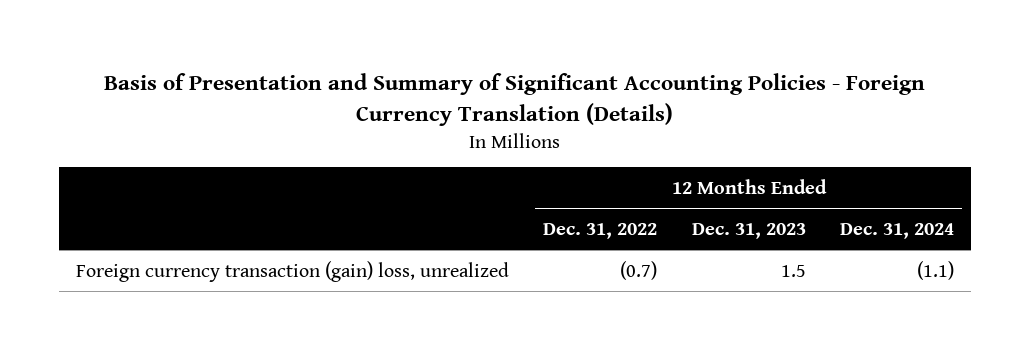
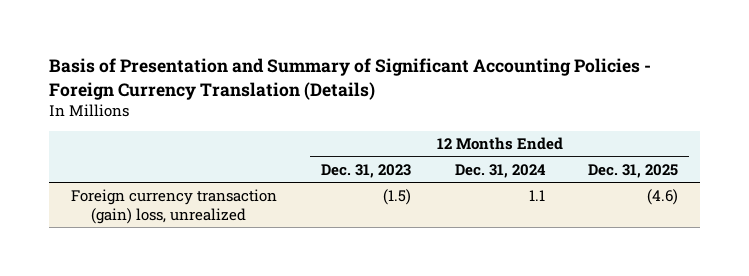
[543,222,658,239] Dec. 31, 2022 -> none
none -> [588,163,679,178] Dec. 31, 2025
[780,264,806,277] 1.5 -> [382,189,411,206] (1.5)
[916,260,954,280] (1.1) -> [528,190,545,202] 1.1

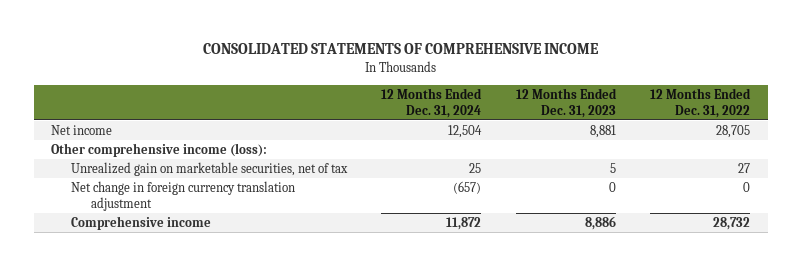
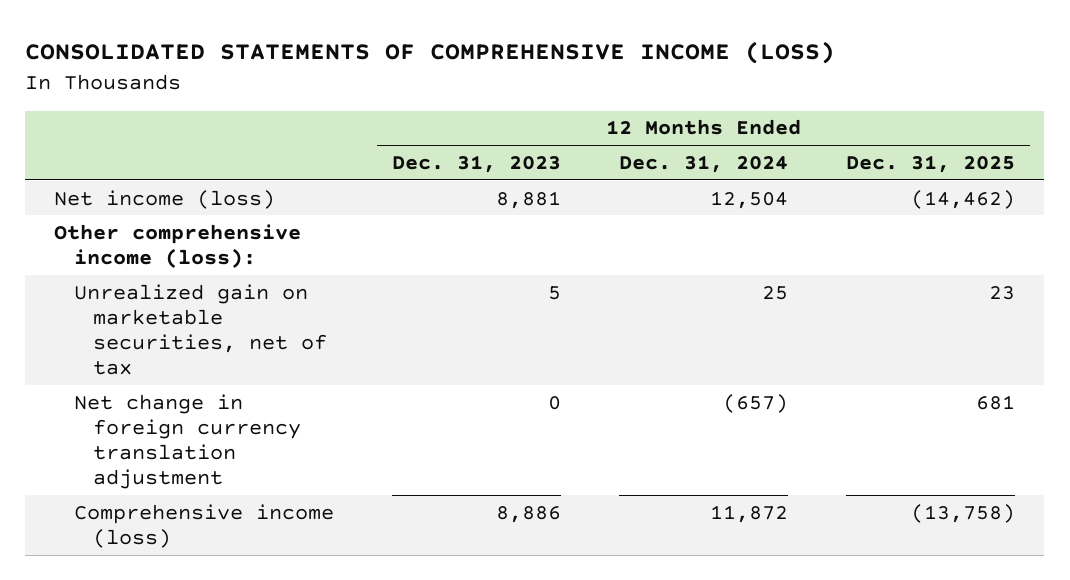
[202,43,599,55] CONSOLIDATED STATEMENTS OF COMPREHENSIVE INCOME -> [25,41,836,65] CONSOLIDATED STATEMENTS OF COMPREHENSIVE INCOME (LOSS)
[650,88,752,118] 12 Months Ended Dec. 31, 2022 -> none
none -> [846,154,1016,173] Dec. 31, 2025
[50,124,112,135] Net income -> [54,189,276,209] Net income (loss)
[70,215,211,230] Comprehensive income -> [73,503,334,548] Comprehensive income (loss)

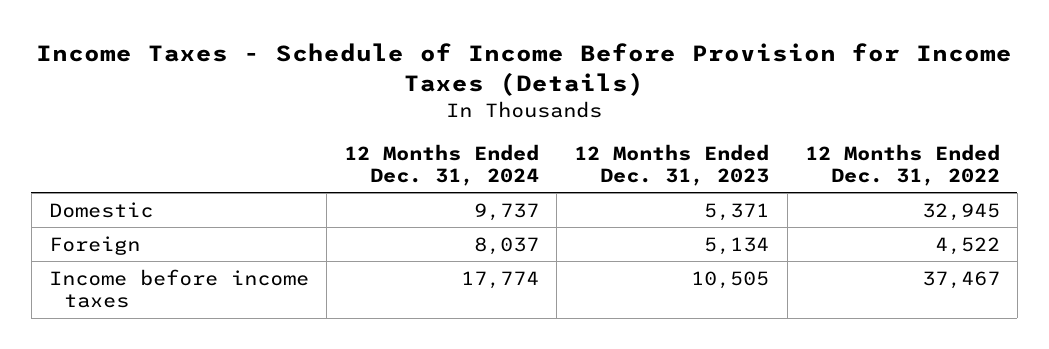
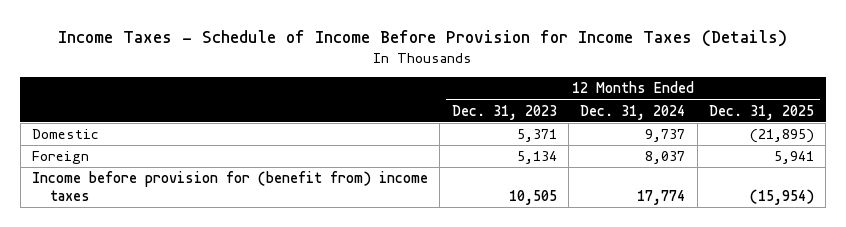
[804,143,1000,187] 12 Months Ended Dec. 31, 2022 -> none
none -> [708,104,814,120] Dec. 31, 2025
[48,268,309,309] Income before income taxes -> [31,171,428,201] Income before provision for (benefit from) income taxes

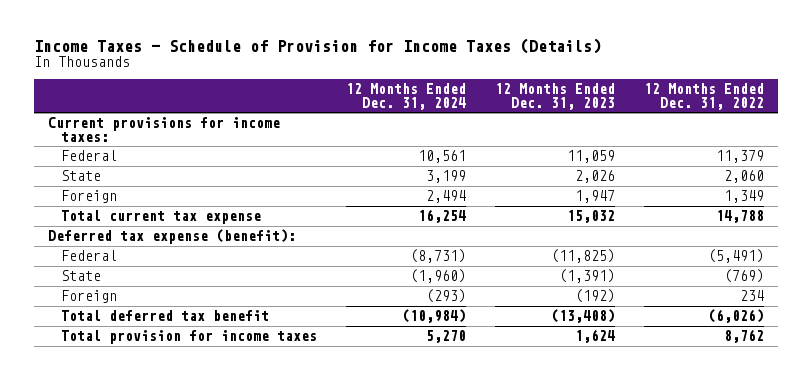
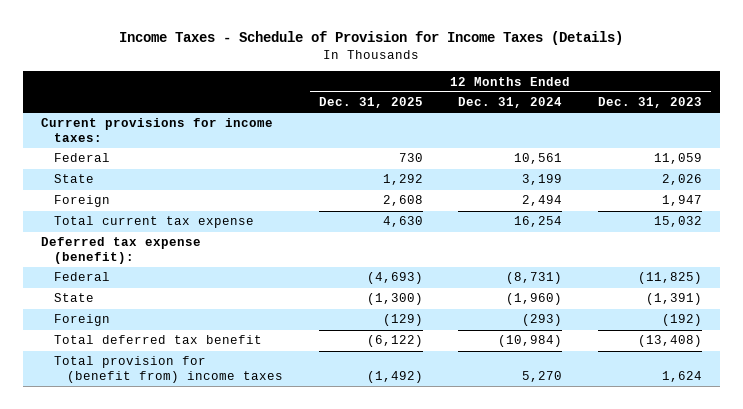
[643,83,764,110] 12 Months Ended Dec. 31, 2022 -> none
none -> [318,97,423,109] Dec. 31, 2025
[60,330,317,345] Total provision for income taxes -> [54,356,283,383] Total provision for (benefit from) income taxes

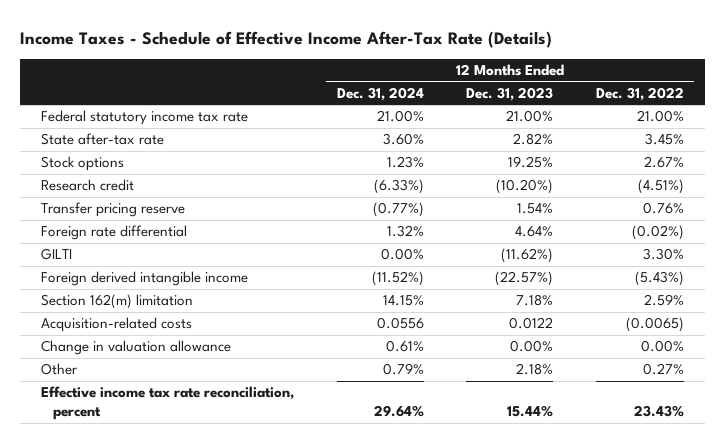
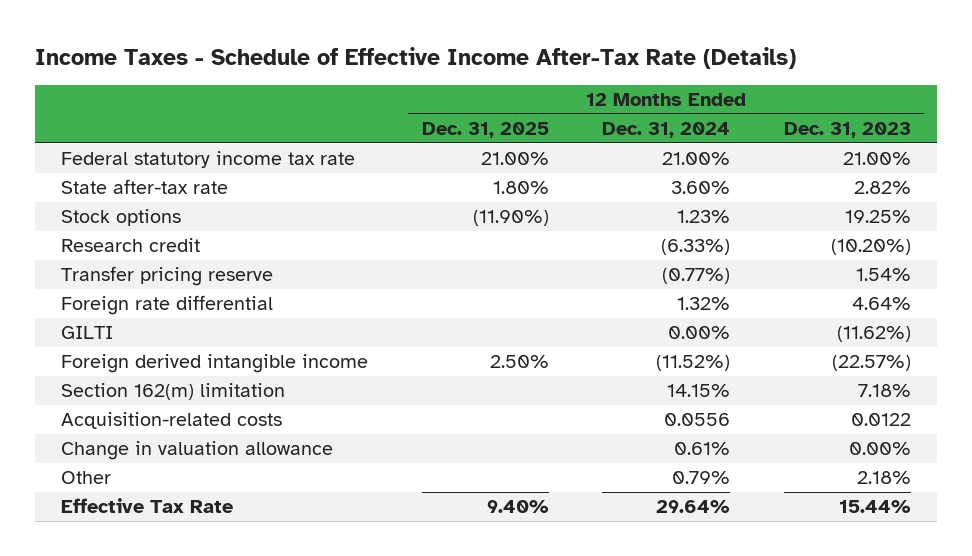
[595,86,684,101] Dec. 31, 2022 -> none
none -> [421,121,549,138] Dec. 31, 2025
[41,386,295,421] Effective income tax rate reconciliation, percent -> [61,498,234,514] Effective Tax Rate

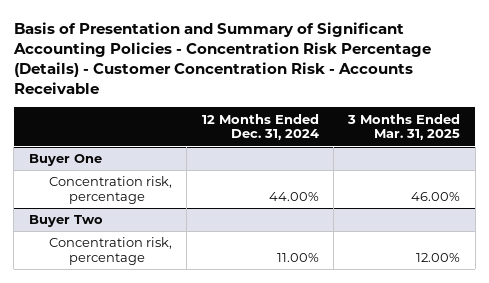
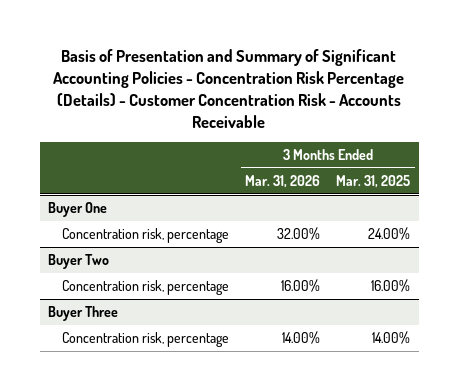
[201,113,319,141] 12 Months Ended Dec. 31, 2024 -> none
none -> [245,174,321,188] Mar. 31, 2026
[411,192,461,202] 46.00% -> [368,227,411,241] 24.00%
[416,253,461,263] 12.00% -> [371,279,411,293] 16.00%
none -> [48,306,119,322] Buyer Three
none -> [61,332,229,348] Concentration risk, percentage

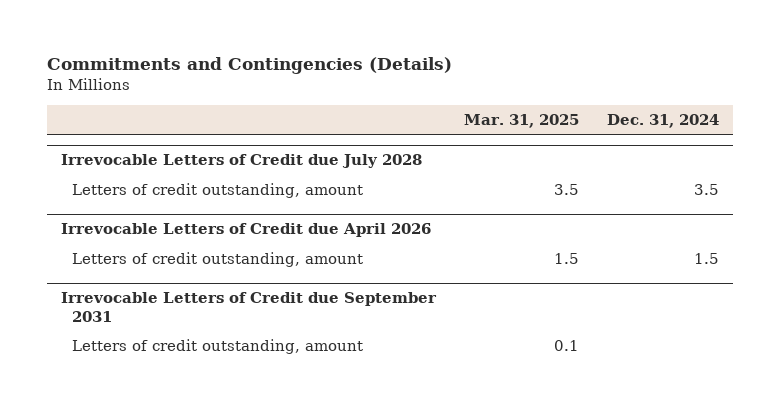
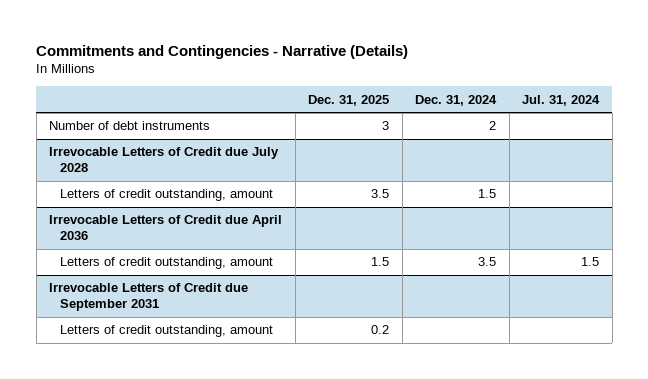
[47,57,453,75] Commitments and Contingencies (Details) -> [36,45,409,60] Commitments and Contingencies - Narrative (Details)
[464,114,580,129] Mar. 31, 2025 -> none
none -> [308,94,390,106] Dec. 31, 2025
none -> [522,94,601,106] Jul. 31, 2024
none -> [49,121,211,131] Number of debt instruments
[72,183,364,199] Letters of credit outstanding, amount -> none
[61,223,432,238] Irrevocable Letters of Credit due April 2026 -> none
none -> [49,215,283,241] Irrevocable Letters of Credit due April 2036
none -> [59,257,273,270] Letters of credit outstanding, amount

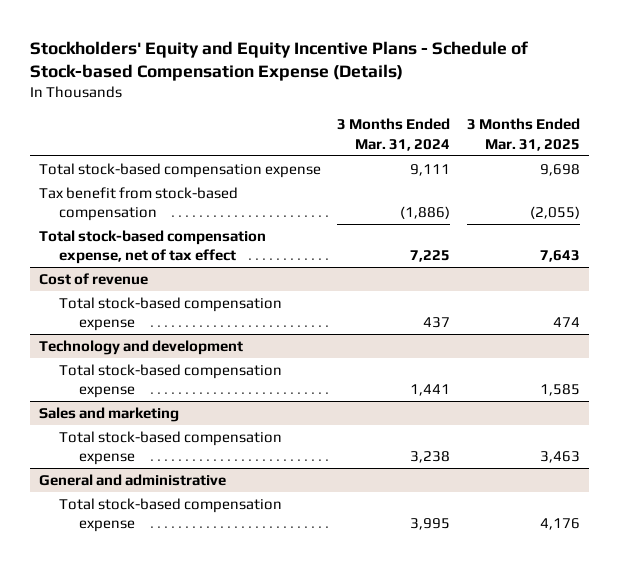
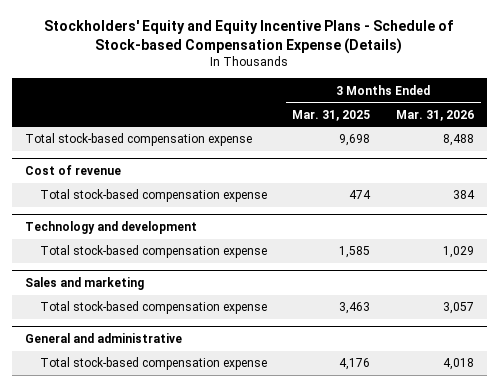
[337,118,451,151] 3 Months Ended Mar. 31, 2024 -> none
none -> [396,109,475,121] Mar. 31, 2026
[38,186,238,222] Tax benefit from stock-based compensation -> none
[38,229,266,265] Total stock-based compensation expense, net of tax effect -> none

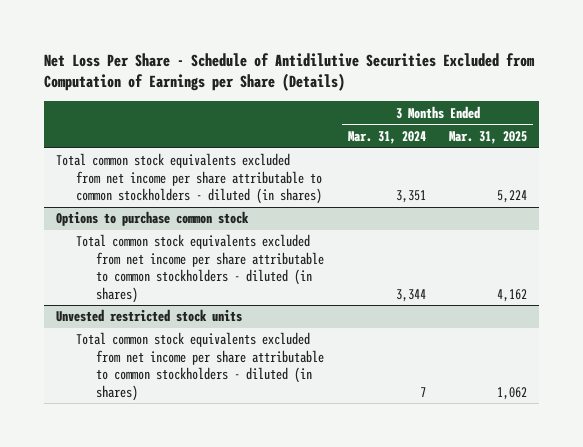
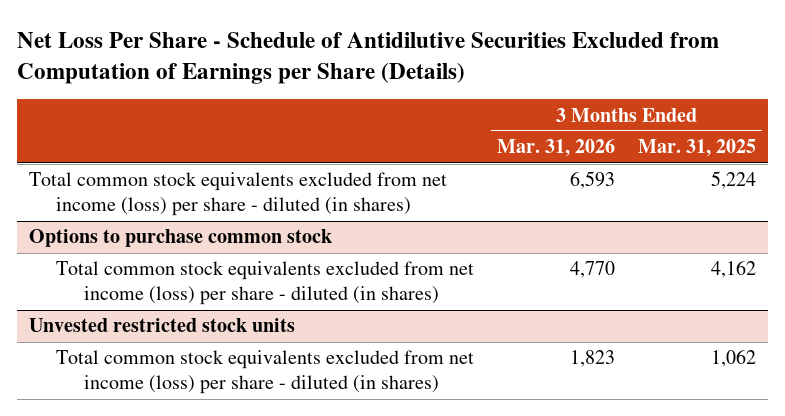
[347,130,426,144] Mar. 31, 2024 -> none
none -> [497,139,616,158] Mar. 31, 2026
[55,153,322,205] Total common stock equivalents excluded from net income per share attributable to common stockholders - diluted (in shares) -> [28,172,447,217] Total common stock equivalents excluded from net income (loss) per share - diluted (in shares)
[75,234,324,303] Total common stock equivalents excluded from net income per share attributable to common stockholders - diluted (in shares) -> [56,261,475,306] Total common stock equivalents excluded from net income (loss) per share - diluted (in shares)
[75,332,324,401] Total common stock equivalents excluded from net income per share attributable to common stockholders - diluted (in shares) -> [56,350,475,395] Total common stock equivalents excluded from net income (loss) per share - diluted (in shares)

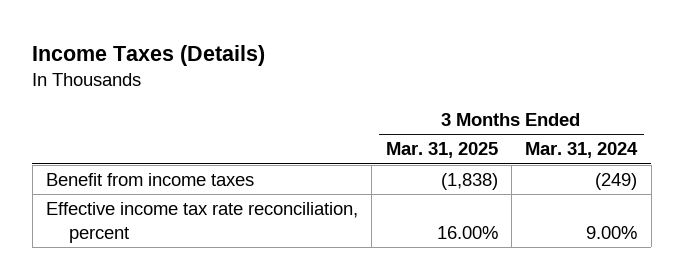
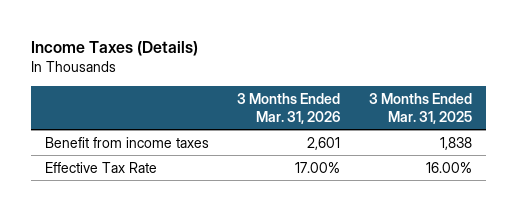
[525,142,639,159] Mar. 31, 2024 -> none
none -> [237,92,341,124] 3 Months Ended Mar. 31, 2026
[440,173,498,191] (1,838) -> [439,136,472,150] 1,838
[46,202,359,243] Effective income tax rate reconciliation, percent -> [44,161,157,173] Effective Tax Rate

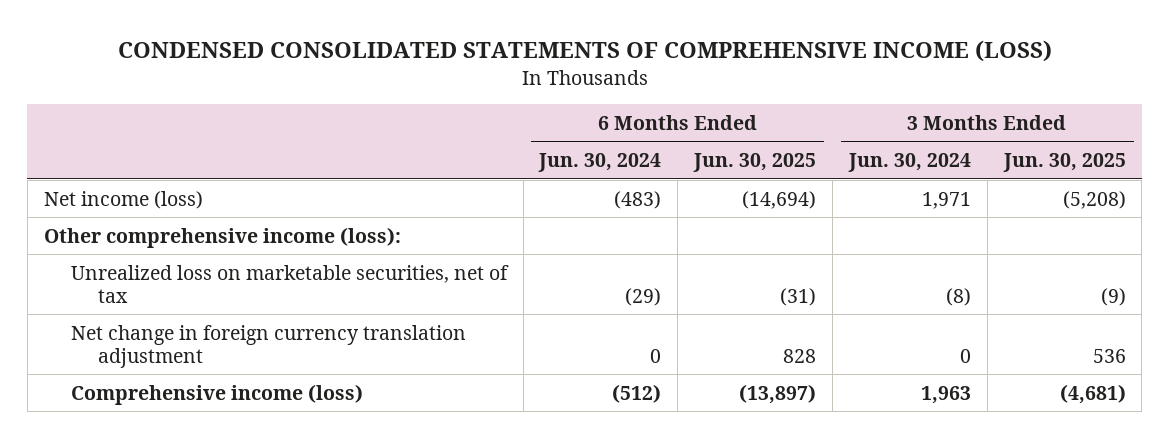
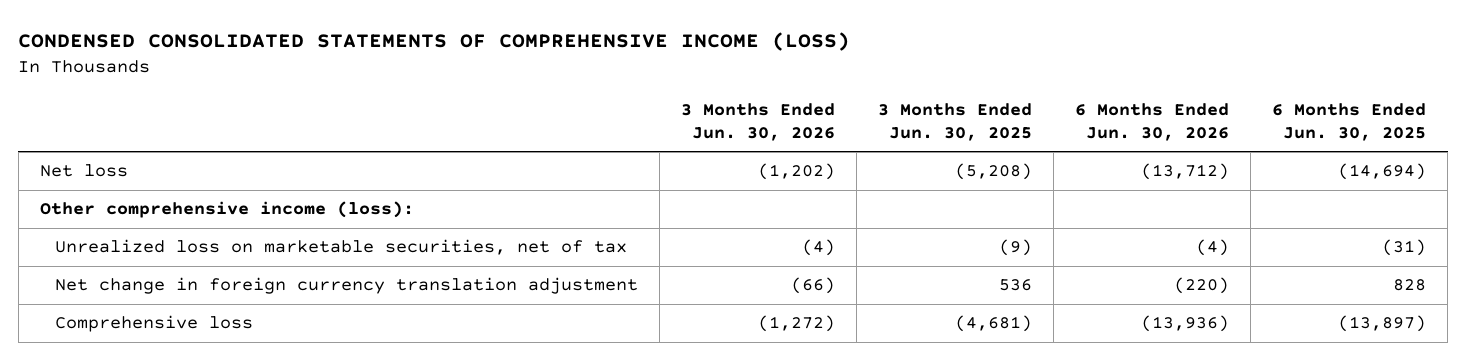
[538,153,662,173] Jun. 30, 2024 -> none
[847,153,971,173] Jun. 30, 2024 -> none
none -> [680,102,835,141] 3 Months Ended Jun. 30, 2026
none -> [1074,102,1229,141] 6 Months Ended Jun. 30, 2026
[43,190,203,209] Net income (loss) -> [39,164,128,178] Net loss
[70,383,363,405] Comprehensive income (loss) -> [54,315,253,333] Comprehensive loss

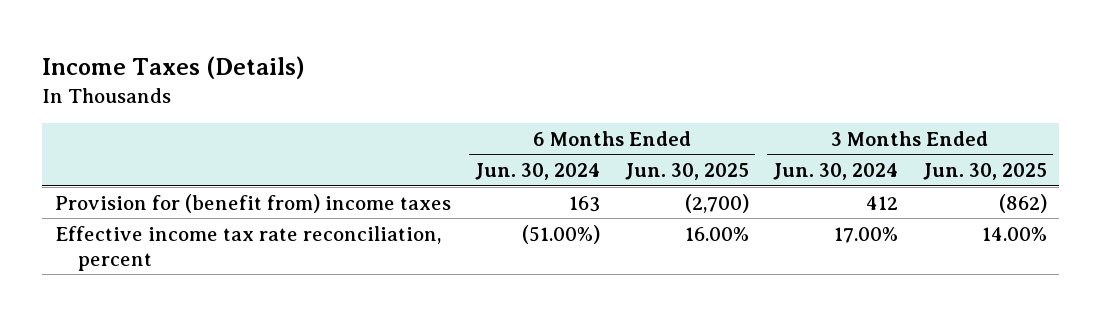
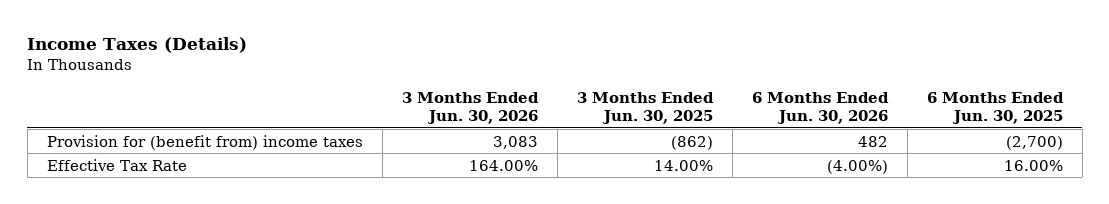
[475,163,601,181] Jun. 30, 2024 -> none
[773,163,899,181] Jun. 30, 2024 -> none
none -> [401,91,539,125] 3 Months Ended Jun. 30, 2026
none -> [751,91,889,125] 6 Months Ended Jun. 30, 2026
[54,225,441,271] Effective income tax rate reconciliation, percent -> [46,158,187,171] Effective Tax Rate

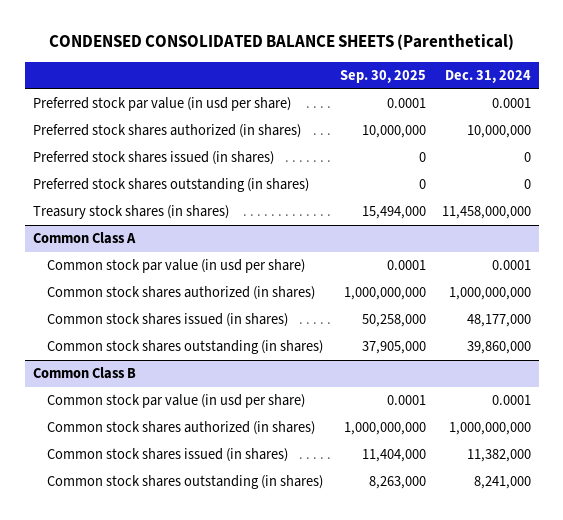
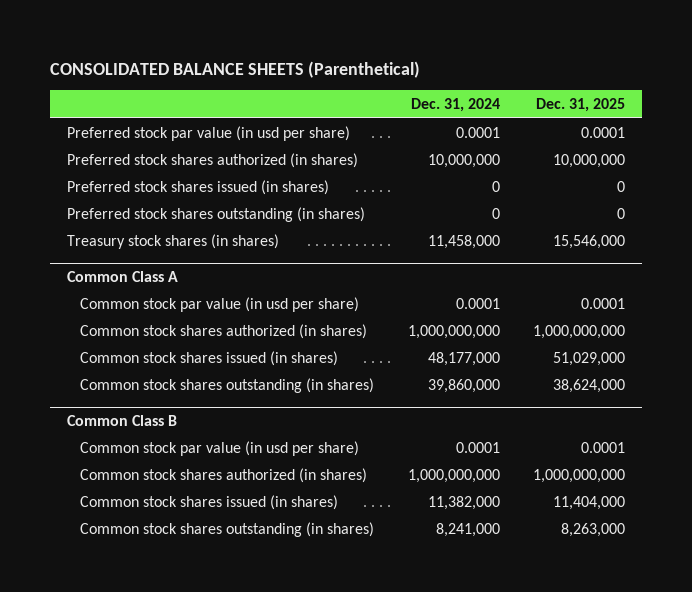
[48,34,514,51] CONDENSED CONSOLIDATED BALANCE SHEETS (Parenthetical) -> [50,60,421,78] CONSOLIDATED BALANCE SHEETS (Parenthetical)
[339,70,426,84] Sep. 30, 2025 -> none
none -> [535,98,625,113] Dec. 31, 2025
[441,206,531,220] 11,458,000,000 -> [427,234,500,249] 11,458,000

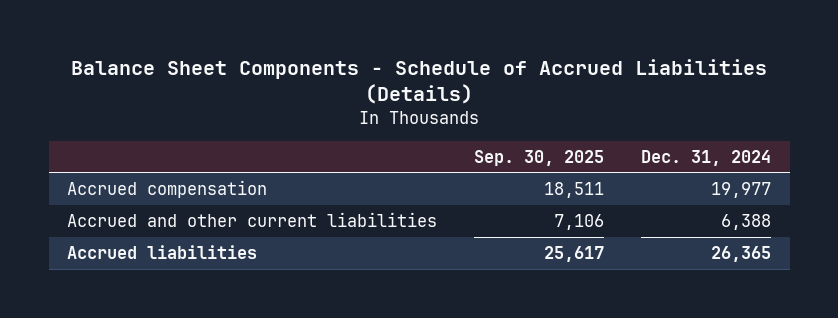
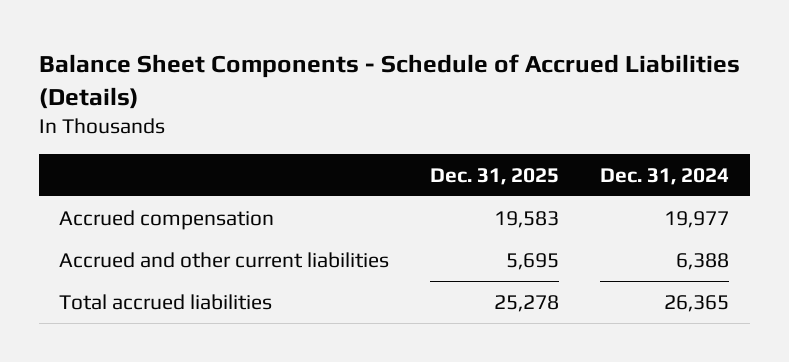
[474,149,605,166] Sep. 30, 2025 -> none
none -> [430,167,560,185] Dec. 31, 2025
[67,244,258,259] Accrued liabilities -> [59,293,273,310] Total accrued liabilities

